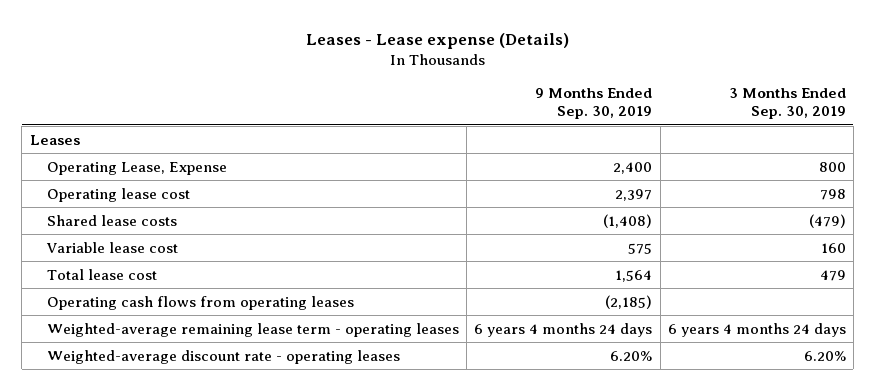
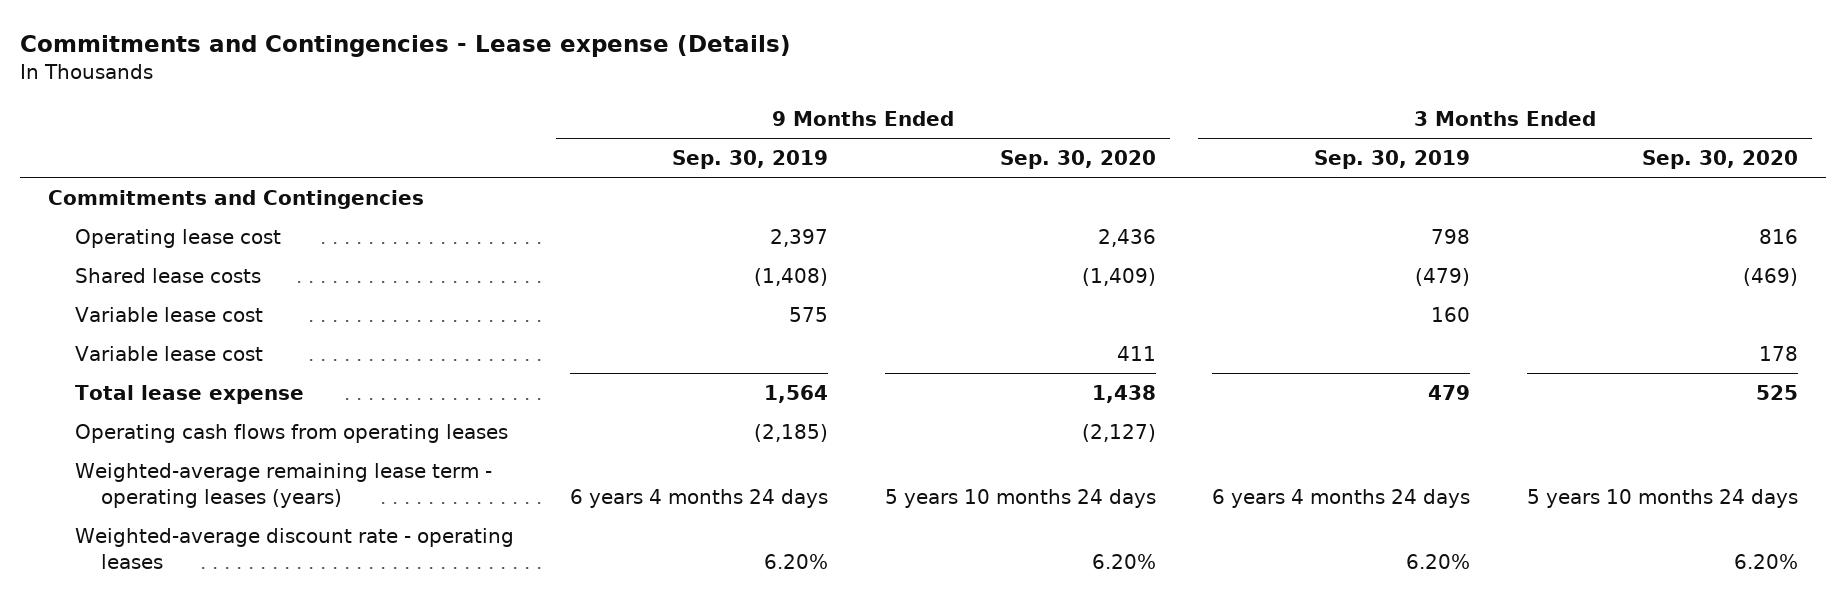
[305,32,569,49] Leases - Lease expense (Details) -> [20,34,792,57] Commitments and Contingencies - Lease expense (Details)
none -> [999,149,1156,169] Sep. 30, 2020
none -> [1641,149,1798,169] Sep. 30, 2020
[29,134,80,145] Leases -> none
[47,161,228,175] Operating Lease, Expense -> none
none -> [48,189,425,209] Commitments and Contingencies
none -> [74,345,263,361] Variable lease cost
[47,268,158,280] Total lease cost -> [74,384,304,404] Total lease expense
[47,322,460,337] Weighted-average remaining lease term - operating leases -> [74,462,492,509] Weighted-average remaining lease term - operating leases (years)

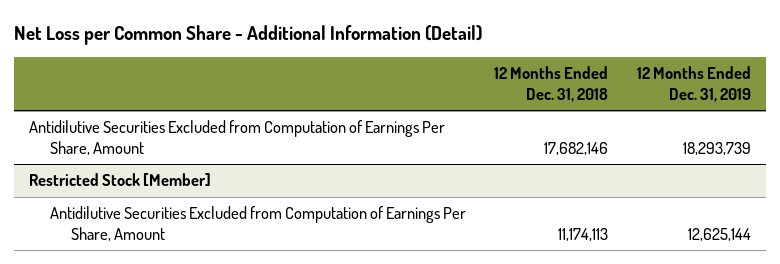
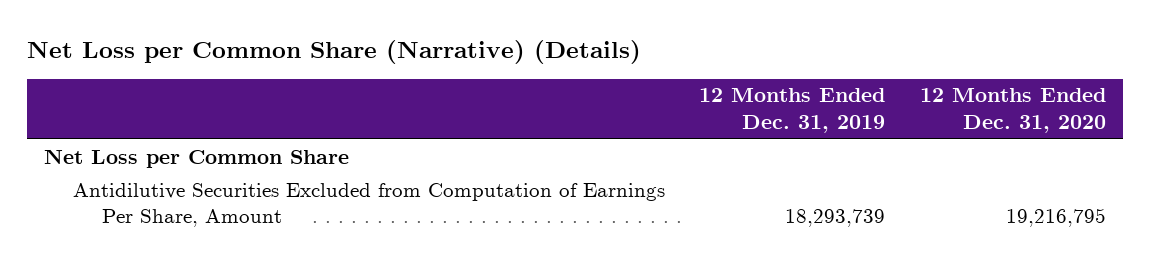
[14,25,483,46] Net Loss per Common Share - Additional Information (Detail) -> [26,40,641,65] Net Loss per Common Share (Narrative) (Details)
[494,66,609,102] 12 Months Ended Dec. 31, 2018 -> none
none -> [919,88,1106,134] 12 Months Ended Dec. 31, 2020
none -> [43,148,349,168] Net Loss per Common Share
[28,173,211,187] Restricted Stock [Member] -> none
[49,206,466,242] Antidilutive Securities Excluded from Computation of Earnings Per Share, Amount -> none

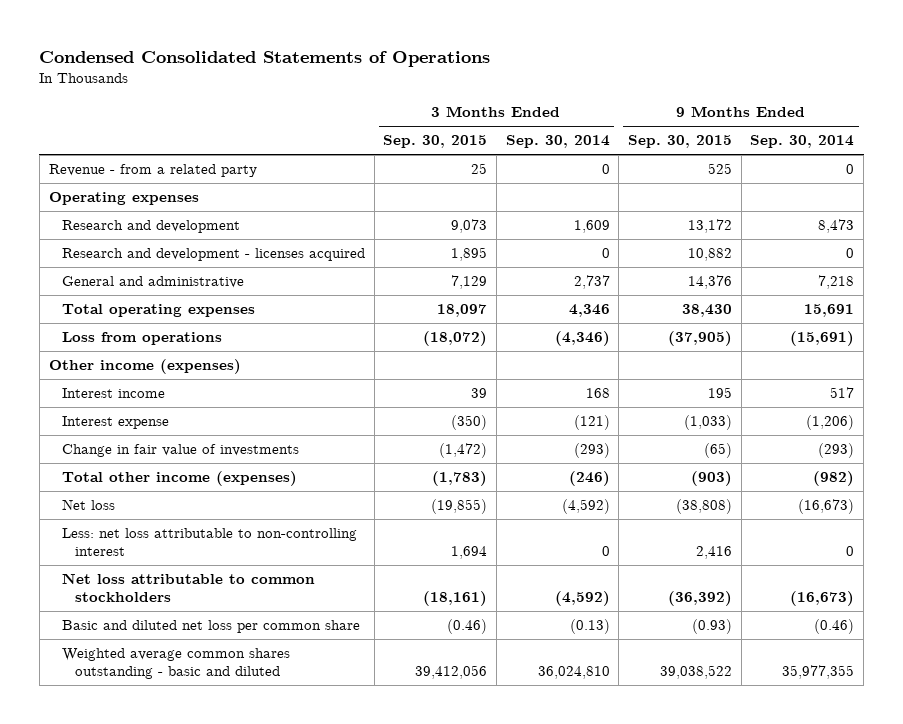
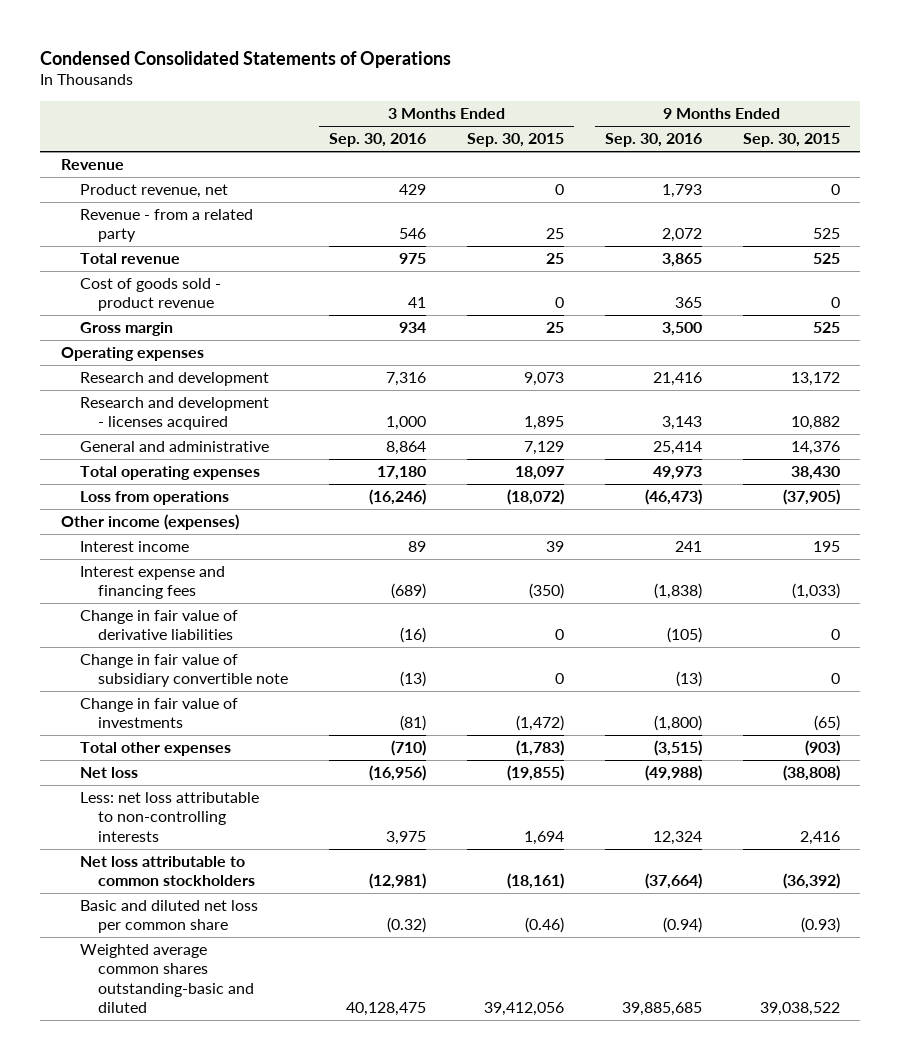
[505,135,610,149] Sep. 30, 2014 -> none
[750,135,855,149] Sep. 30, 2014 -> none
none -> [329,133,427,148] Sep. 30, 2016
none -> [605,133,703,148] Sep. 30, 2016
none -> [60,159,124,171] Revenue
none -> [79,184,228,199] Product revenue, net
none -> [79,253,180,265] Total revenue
none -> [79,278,221,312] Cost of goods sold - product revenue
none -> [79,322,173,337] Gross margin
[61,416,169,430] Interest expense -> [79,566,225,600] Interest expense and financing fees
none -> [79,610,238,641] Change in fair value of derivative liabilities
none -> [79,654,289,688] Change in fair value of subsidiary convertible note
[61,471,297,487] Total other income (expenses) -> [79,742,231,757] Total other expenses
[61,528,357,556] Less: net loss attributable to non-controlling interest -> [79,792,259,842] Less: net loss attributable to non-controlling interests
[61,648,290,679] Weighted average common shares outstanding - basic and diluted -> [79,944,255,1013] Weighted average common shares outstanding-basic and diluted

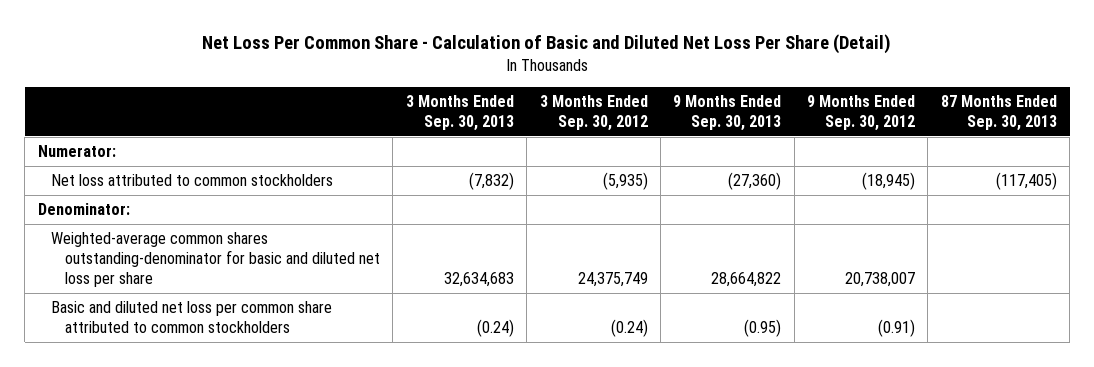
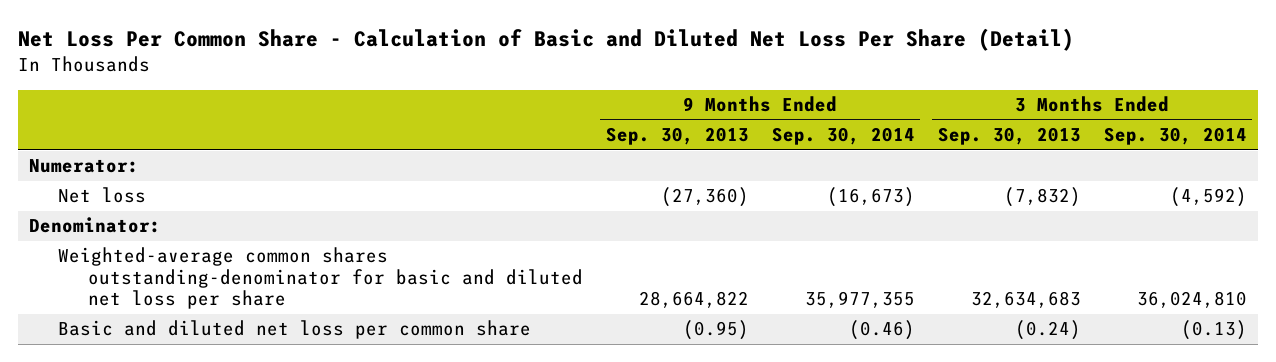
[539,95,648,131] 3 Months Ended Sep. 30, 2012 -> none
[807,95,916,131] 9 Months Ended Sep. 30, 2012 -> none
[940,95,1057,131] 87 Months Ended Sep. 30, 2013 -> none
none -> [771,127,915,146] Sep. 30, 2014
none -> [1103,127,1247,146] Sep. 30, 2014
[51,174,334,187] Net loss attributed to common stockholders -> [58,187,147,204] Net loss
[51,301,333,333] Basic and diluted net loss per common share attributed to common stockholders -> [58,320,532,340] Basic and diluted net loss per common share

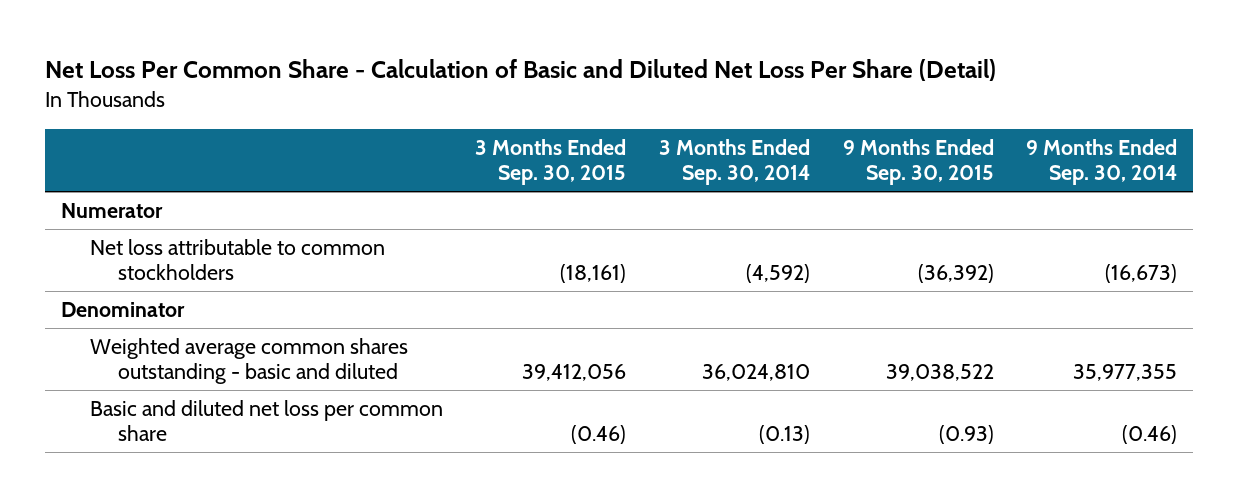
[605,127,749,146] Sep. 30, 2013 -> none
[937,127,1081,146] Sep. 30, 2013 -> none
none -> [475,138,627,186] 3 Months Ended Sep. 30, 2015
none -> [842,138,994,186] 9 Months Ended Sep. 30, 2015
[29,159,140,174] Numerator: -> [61,202,164,218] Numerator
[58,187,147,204] Net loss -> [89,238,385,281] Net loss attributable to common stockholders
[29,217,162,234] Denominator: -> [61,301,186,317] Denominator
[58,247,583,309] Weighted-average common shares outstanding-denominator for basic and diluted net loss per share -> [89,337,408,385] Weighted average common shares outstanding - basic and diluted

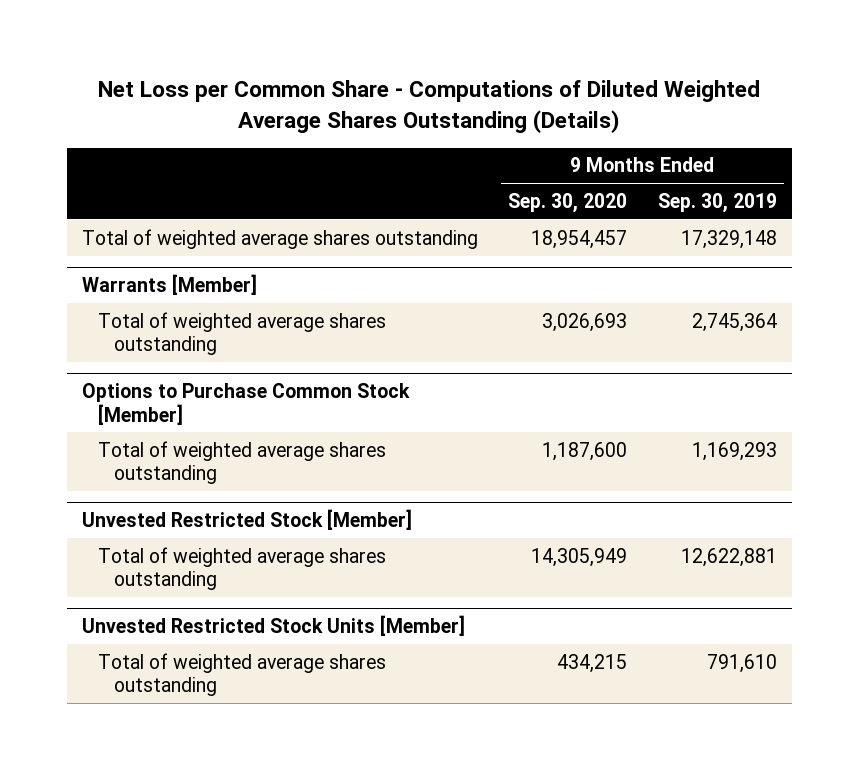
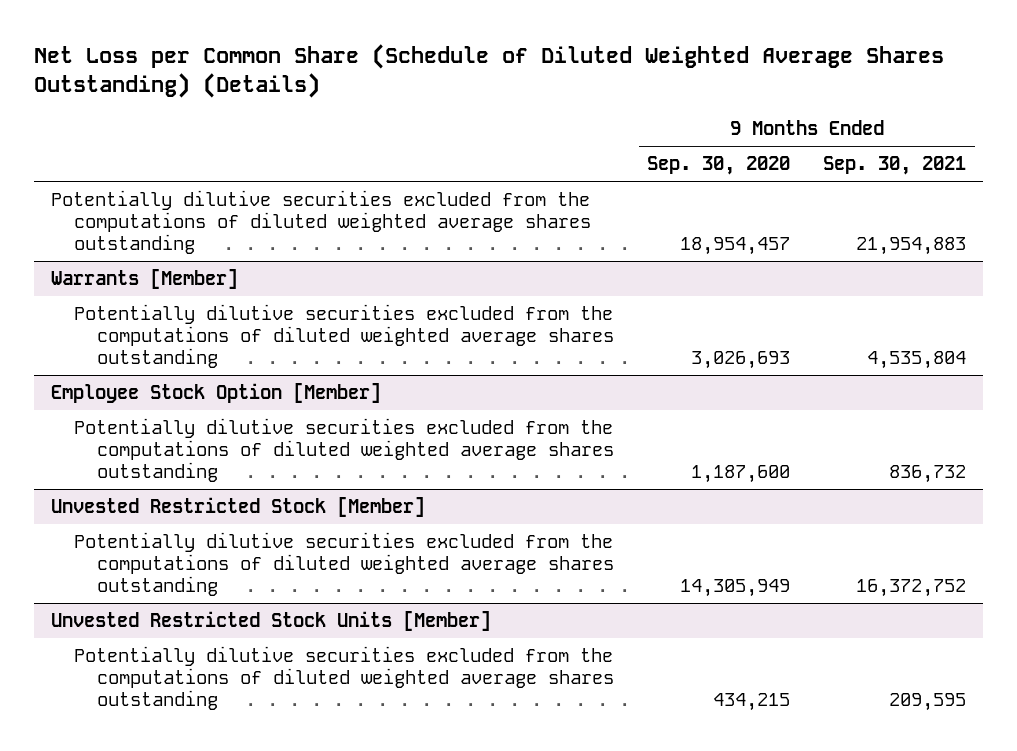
[98,80,761,133] Net Loss per Common Share - Computations of Diluted Weighted Average Shares Outstanding (Details) -> [34,44,945,99] Net Loss per Common Share (Schedule of Diluted Weighted Average Shares Outstanding) (Details)
[657,192,777,213] Sep. 30, 2019 -> none
none -> [823,156,967,176] Sep. 30, 2021
[81,228,478,249] Total of weighted average shares outstanding -> [50,190,591,255] Potentially dilutive securities excluded from the computations of diluted weighted average shares outstanding
[98,311,387,356] Total of weighted average shares outstanding -> [73,304,614,369] Potentially dilutive securities excluded from the computations of diluted weighted average shares outstanding
[81,383,410,425] Options to Purchase Common Stock [Member] -> [50,383,381,404] Employee Stock Option [Member]
[98,440,387,485] Total of weighted average shares outstanding -> [73,418,614,483] Potentially dilutive securities excluded from the computations of diluted weighted average shares outstanding
[98,546,387,591] Total of weighted average shares outstanding -> [73,532,614,597] Potentially dilutive securities excluded from the computations of diluted weighted average shares outstanding
[98,652,387,697] Total of weighted average shares outstanding -> [73,646,614,711] Potentially dilutive securities excluded from the computations of diluted weighted average shares outstanding

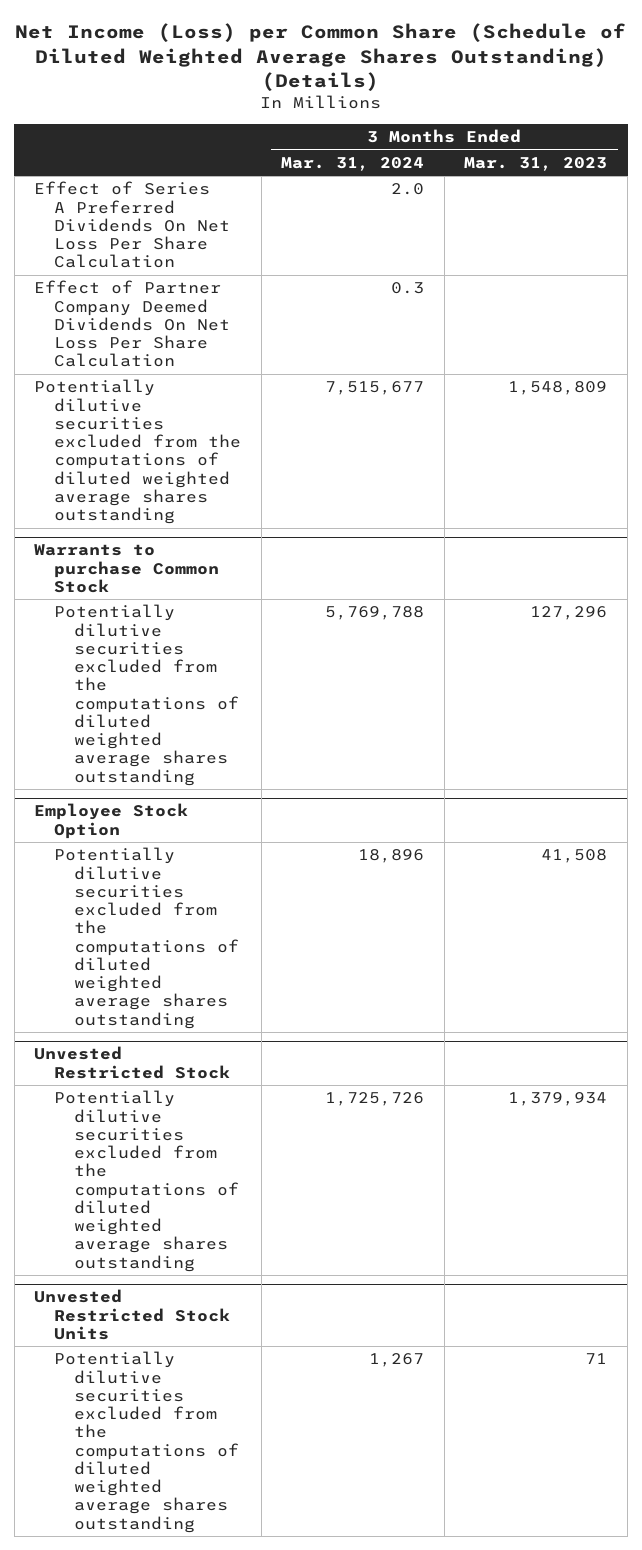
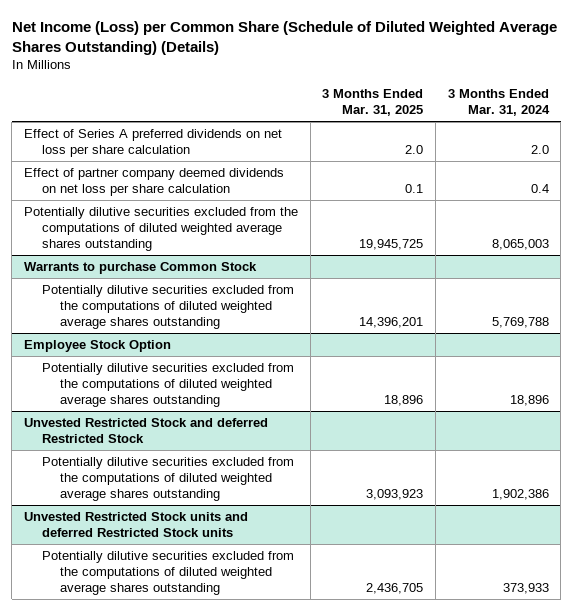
[464,157,608,172] Mar. 31, 2023 -> none
none -> [322,88,424,117] 3 Months Ended Mar. 31, 2025
[34,181,231,269] Effect of Series A Preferred Dividends On Net Loss Per Share Calculation -> [24,128,283,158] Effect of Series A preferred dividends on net loss per share calculation
[34,280,231,368] Effect of Partner Company Deemed Dividends On Net Loss Per Share Calculation -> [24,167,285,197] Effect of partner company deemed dividends on net loss per share calculation
[391,282,425,295] 0.3 -> [530,184,549,194] 0.4
[325,381,425,396] 7,515,677 -> [491,239,549,251] 8,065,003
[34,1046,231,1079] Unvested Restricted Stock -> [24,417,269,444] Unvested Restricted Stock and deferred Restricted Stock
[325,1092,425,1107] 1,725,726 -> [491,489,549,501] 1,902,386
[34,1289,231,1340] Unvested Restricted Stock Units -> [24,511,249,538] Unvested Restricted Stock units and deferred Restricted Stock units
[369,1353,425,1368] 1,267 -> [502,583,549,595] 373,933

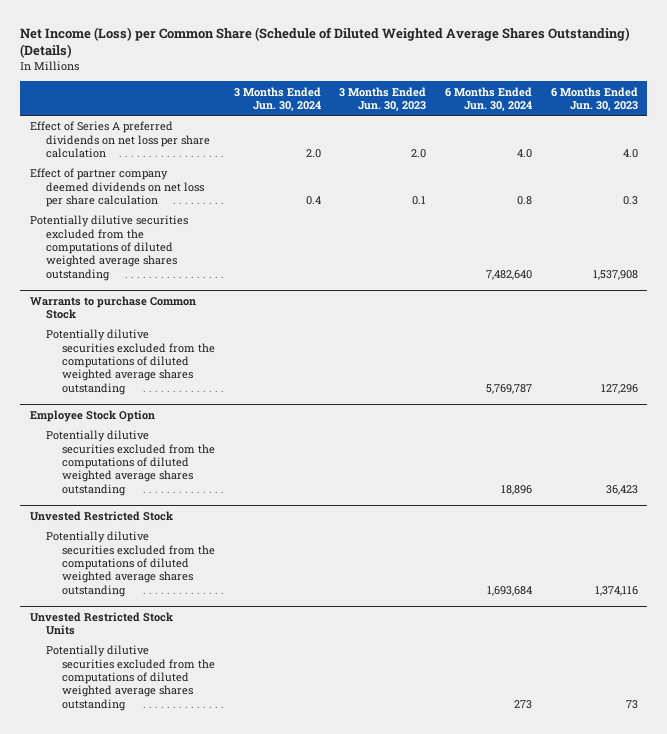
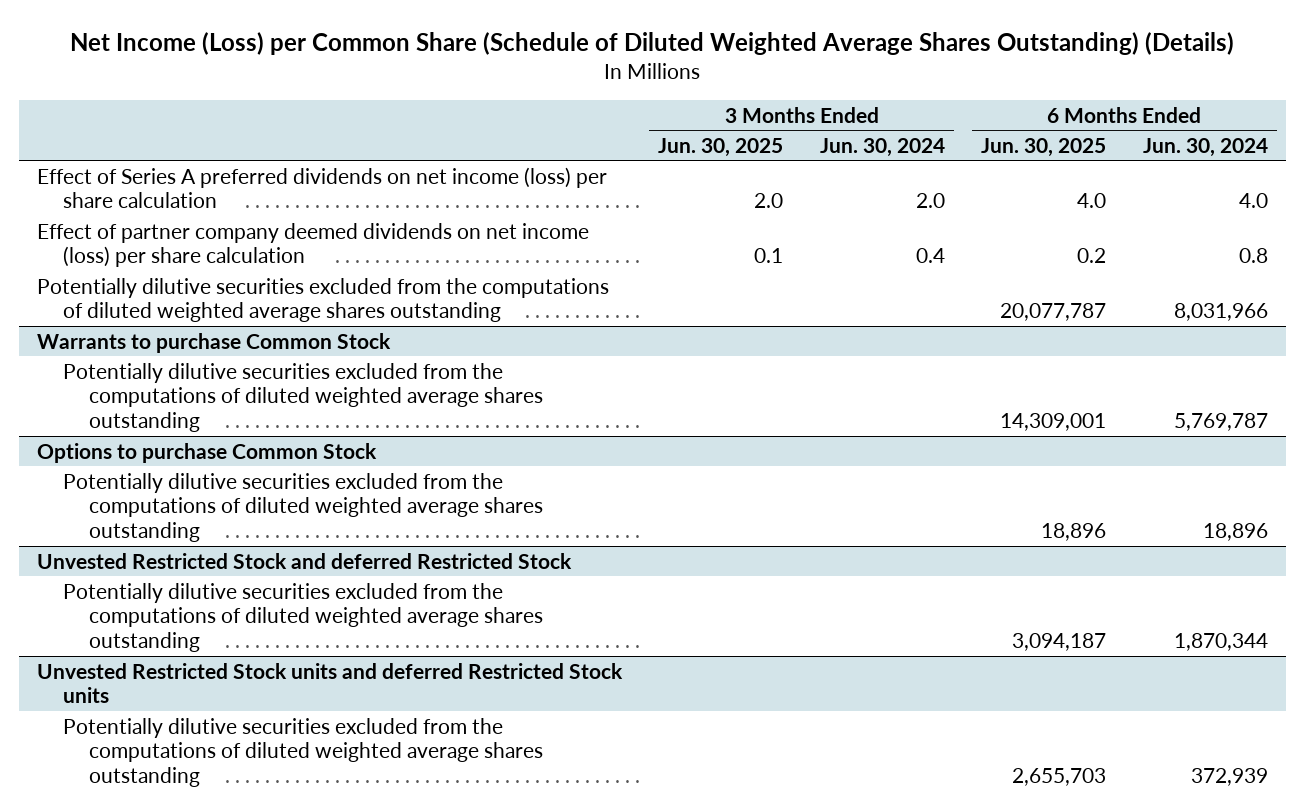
[339,86,427,111] 3 Months Ended Jun. 30, 2023 -> none
[550,86,638,111] 6 Months Ended Jun. 30, 2023 -> none
none -> [658,137,784,157] Jun. 30, 2025
none -> [981,137,1107,157] Jun. 30, 2025
[29,121,210,158] Effect of Series A preferred dividends on net loss per share calculation -> [36,166,607,209] Effect of Series A preferred dividends on net income (loss) per share calculation
[29,168,204,207] Effect of partner company deemed dividends on net loss per share calculation -> [36,222,589,268] Effect of partner company deemed dividends on net income (loss) per share calculation
[485,269,532,280] 7,482,640 -> [1173,303,1268,322] 8,031,966
[29,409,155,422] Employee Stock Option -> [36,442,377,463] Options to purchase Common Stock
[29,510,173,521] Unvested Restricted Stock -> [36,552,572,569] Unvested Restricted Stock and deferred Restricted Stock
[486,585,532,596] 1,693,684 -> [1173,633,1268,652] 1,870,344
[29,611,173,636] Unvested Restricted Stock Units -> [36,662,623,704] Unvested Restricted Stock units and deferred Restricted Stock units
[513,699,532,709] 273 -> [1190,768,1268,787] 372,939

